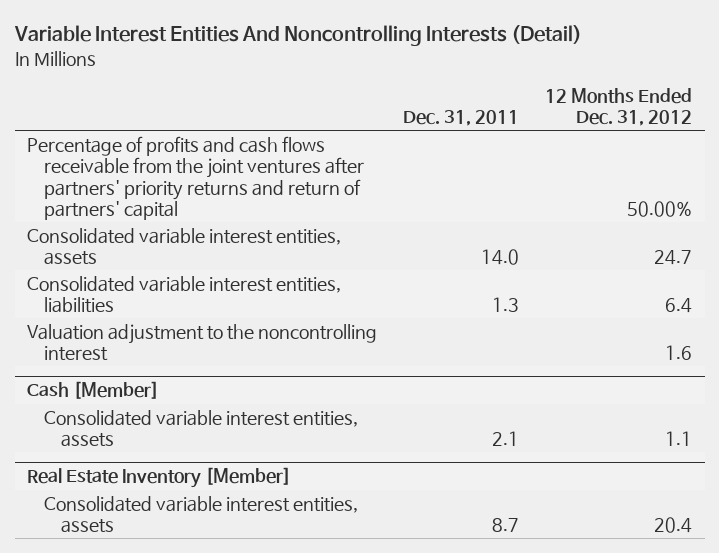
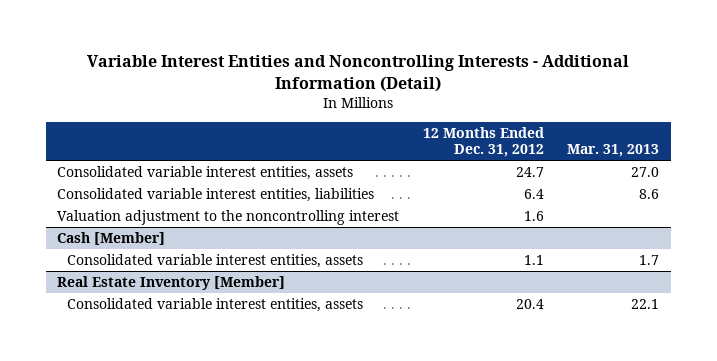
[13,25,582,47] Variable Interest Entities And Noncontrolling Interests (Detail) -> [87,55,630,92] Variable Interest Entities and Noncontrolling Interests - Additional Information (Detail)
[403,110,520,127] Dec. 31, 2011 -> none
none -> [567,144,660,158] Mar. 31, 2013
[27,135,365,220] Percentage of profits and cash flows receivable from the joint ventures after partners' priority returns and return of partners' capital -> none

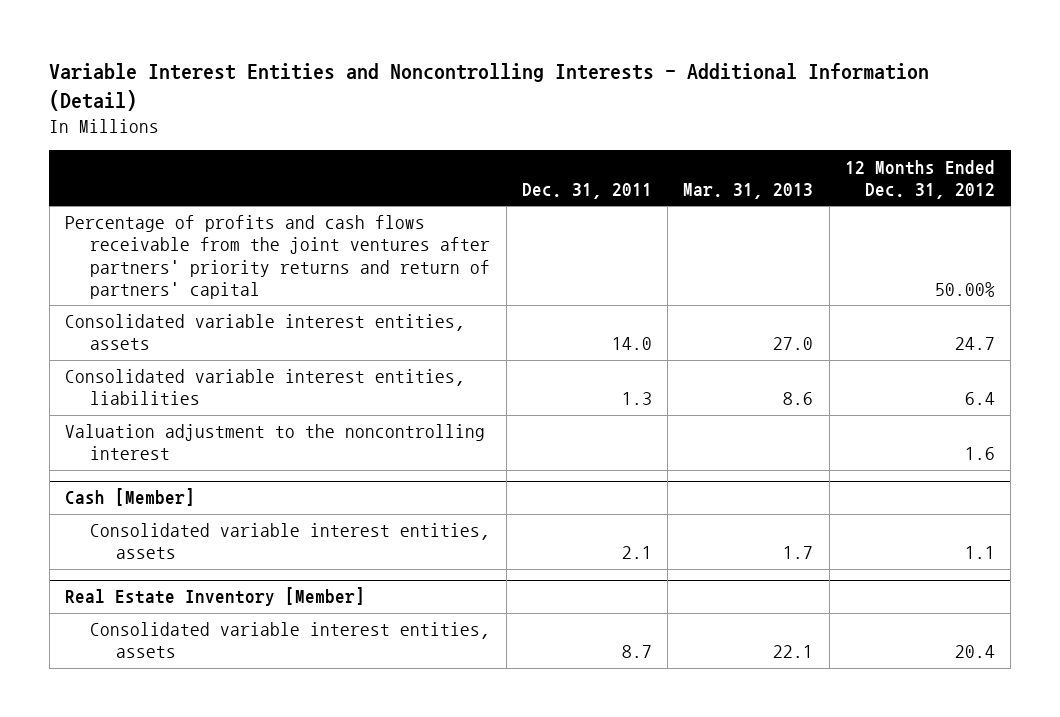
none -> [521,182,652,199] Dec. 31, 2011
none -> [64,215,491,299] Percentage of profits and cash flows receivable from the joint ventures after partners' priority returns and return of partners' capital

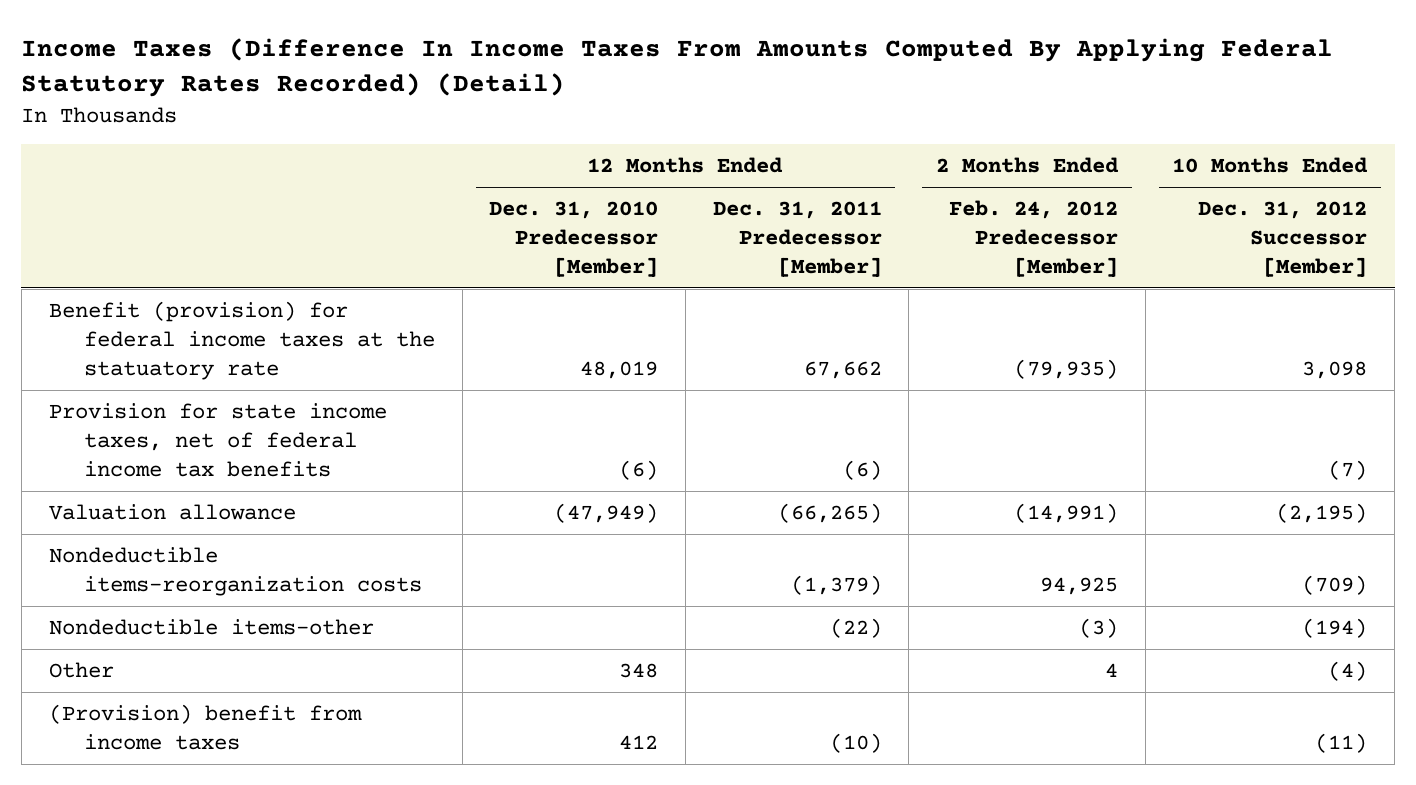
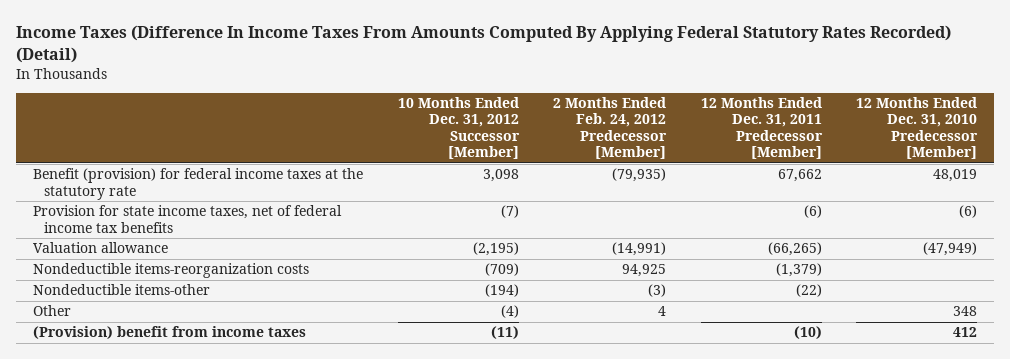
[48,301,435,380] Benefit (provision) for federal income taxes at the statuatory rate -> [33,168,364,200] Benefit (provision) for federal income taxes at the statutory rate

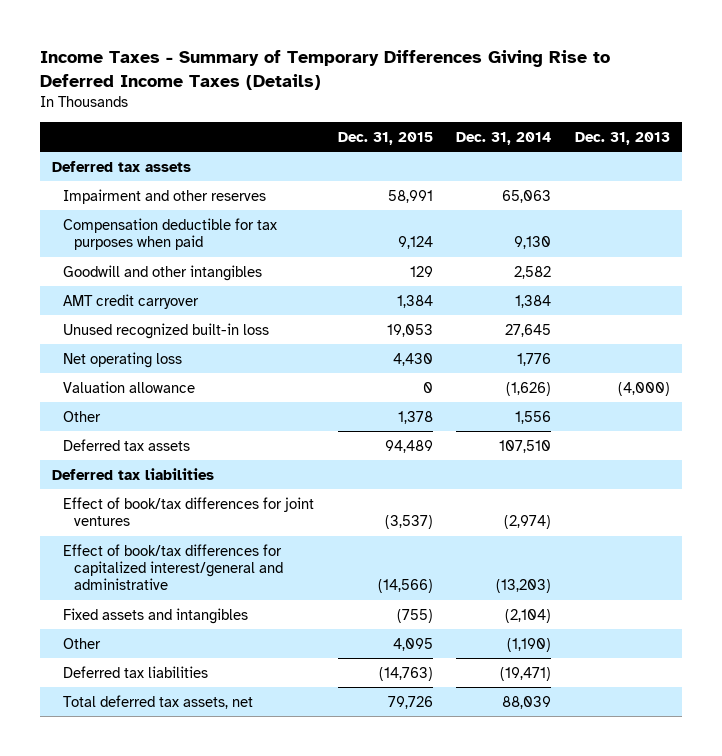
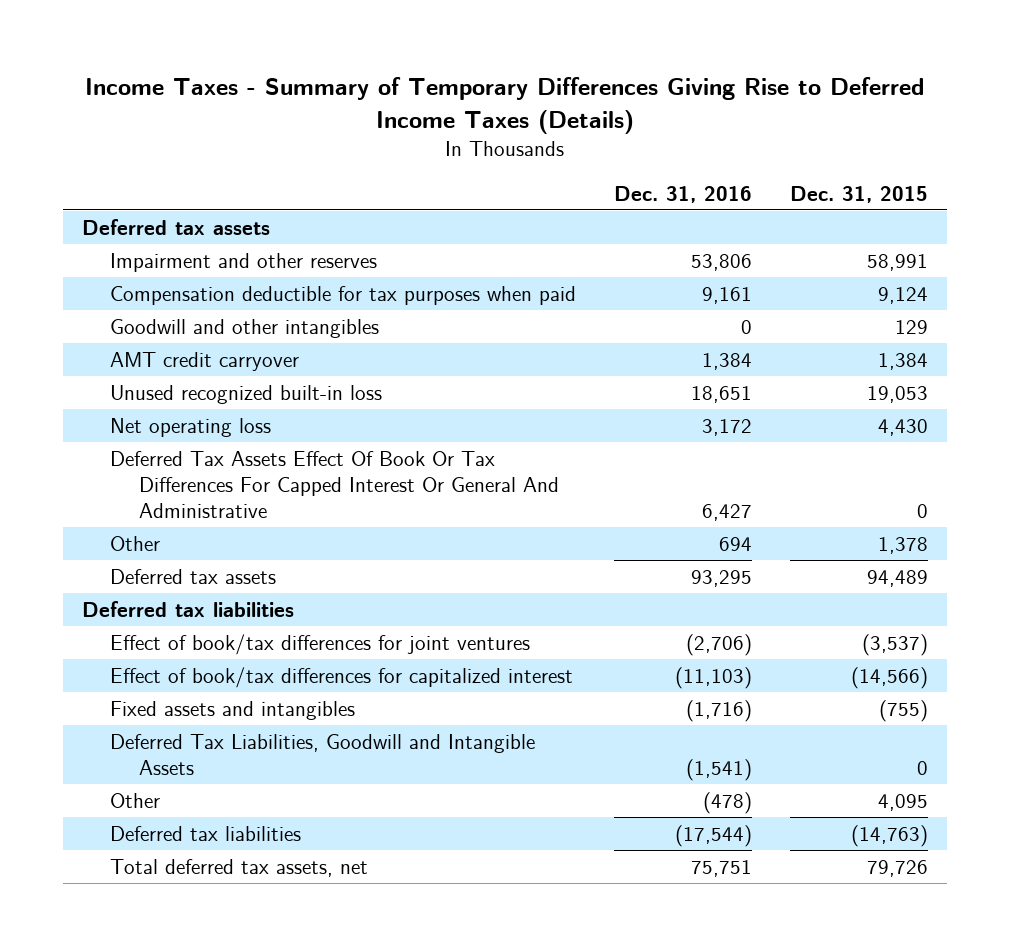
[456,131,552,145] Dec. 31, 2014 -> none
[575,131,671,145] Dec. 31, 2013 -> none
none -> [614,185,753,203] Dec. 31, 2016
[62,380,195,393] Valuation allowance -> none
none -> [110,450,559,518] Deferred Tax Assets Effect Of Book Or Tax Differences For Capped Interest Or General And Administrative
[62,543,283,591] Effect of book/tax differences for capitalized interest/general and administrative -> [110,666,574,688] Effect of book/tax differences for capitalized interest
none -> [110,733,536,775] Deferred Tax Liabilities, Goodwill and Intangible Assets

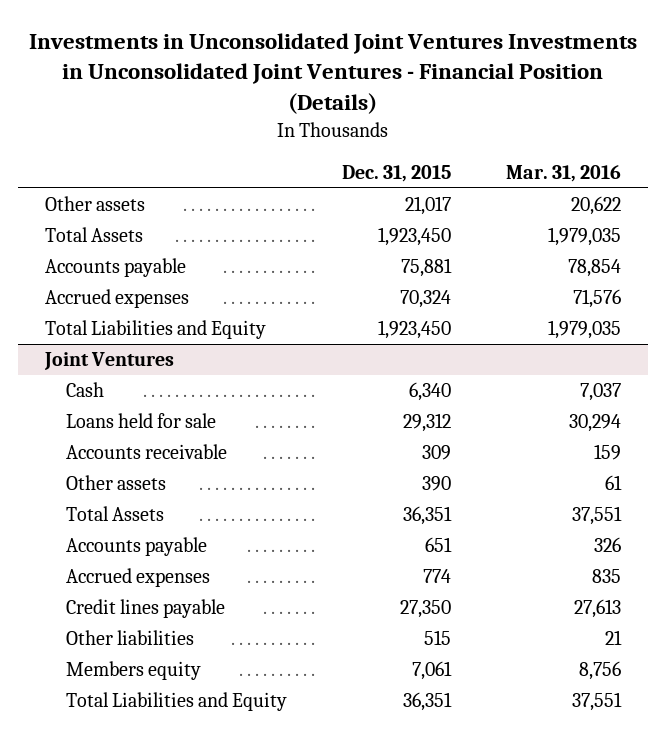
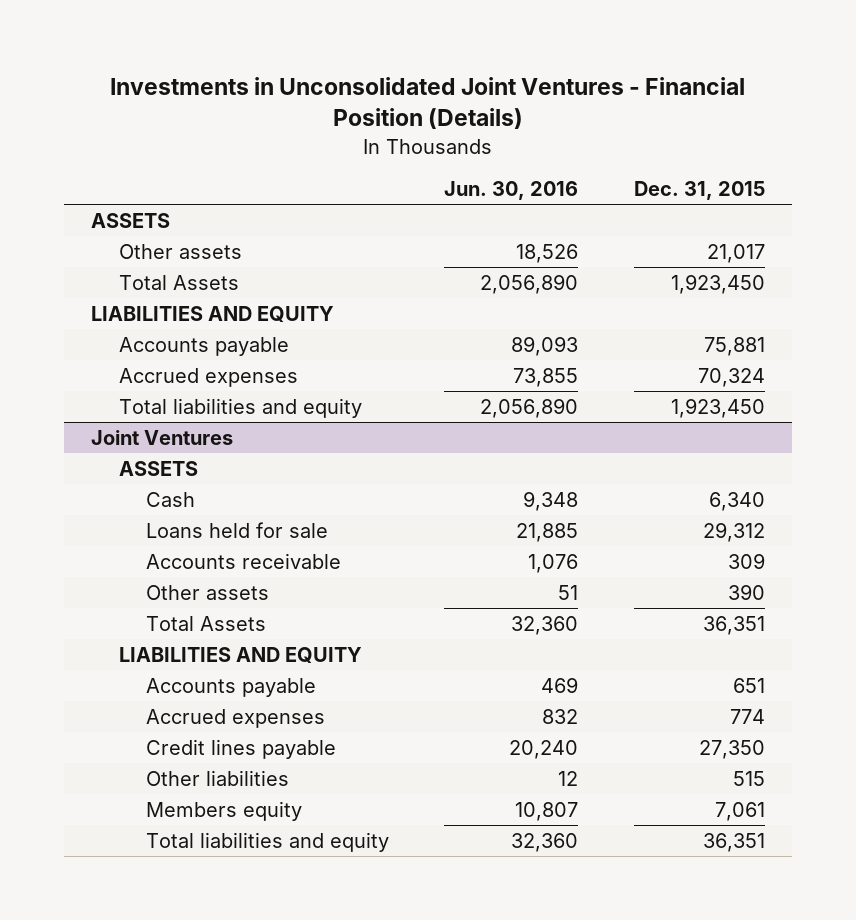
[28,32,637,115] Investments in Unconsolidated Joint Ventures Investments in Unconsolidated Joint Ventures - Financial Position (Details) -> [110,77,746,130] Investments in Unconsolidated Joint Ventures - Financial Position (Details)
[505,165,621,183] Mar. 31, 2016 -> none
none -> [444,181,579,201] Jun. 30, 2016
none -> [91,212,171,228] ASSETS
none -> [91,305,335,323] LIABILITIES AND EQUITY
[45,320,267,340] Total Liabilities and Equity -> [118,397,362,418] Total liabilities and equity
none -> [118,460,198,476] ASSETS
none -> [118,646,362,664] LIABILITIES AND EQUITY
[66,692,288,712] Total Liabilities and Equity -> [146,831,390,852] Total liabilities and equity

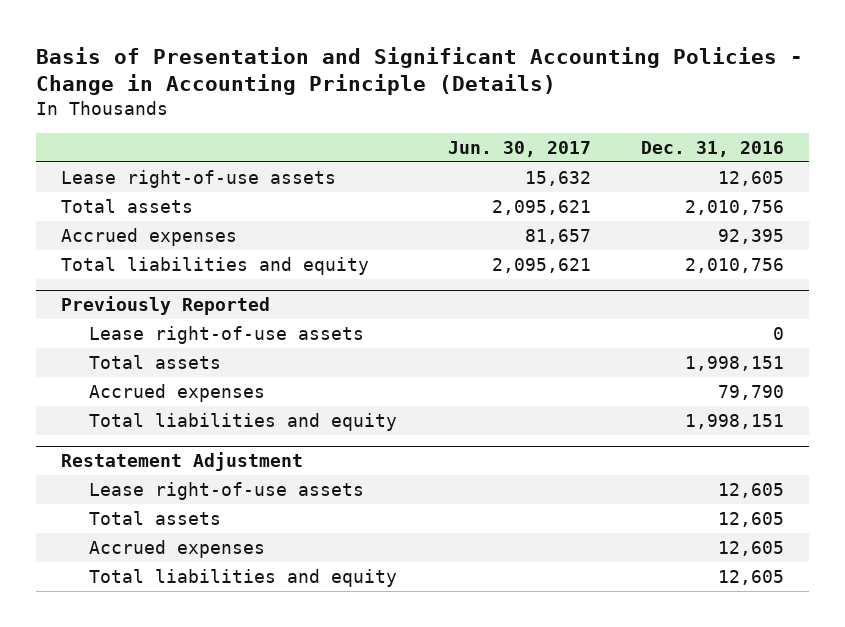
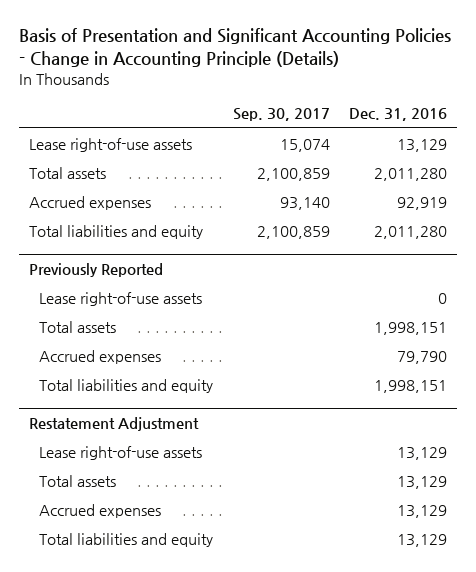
[447,140,591,157] Jun. 30, 2017 -> none
none -> [232,108,330,122] Sep. 30, 2017
[718,170,785,186] 12,605 -> [397,138,448,152] 13,129
[685,199,785,215] 2,010,756 -> [374,167,448,181] 2,011,280
[718,228,785,244] 92,395 -> [397,196,448,210] 92,919
[685,257,785,273] 2,010,756 -> [374,225,448,239] 2,011,280
[718,482,785,498] 12,605 -> [397,446,448,460] 13,129
[718,511,785,527] 12,605 -> [397,475,448,489] 13,129
[718,540,785,556] 12,605 -> [397,504,448,518] 13,129
[718,569,785,585] 12,605 -> [397,533,448,547] 13,129

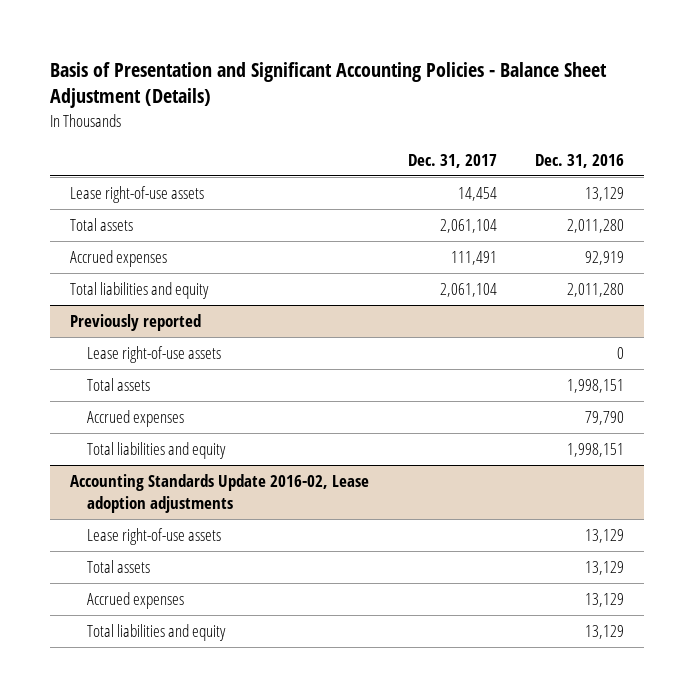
[18,28,451,68] Basis of Presentation and Significant Accounting Policies - Change in Accounting Principle (Details) -> [50,61,608,109] Basis of Presentation and Significant Accounting Policies - Balance Sheet Adjustment (Details)
[232,108,330,122] Sep. 30, 2017 -> none
none -> [407,153,497,168] Dec. 31, 2017
[28,262,163,277] Previously Reported -> [69,314,201,332] Previously reported
[28,416,199,431] Restatement Adjustment -> none
none -> [69,474,369,513] Accounting Standards Update 2016-02, Lease adoption adjustments

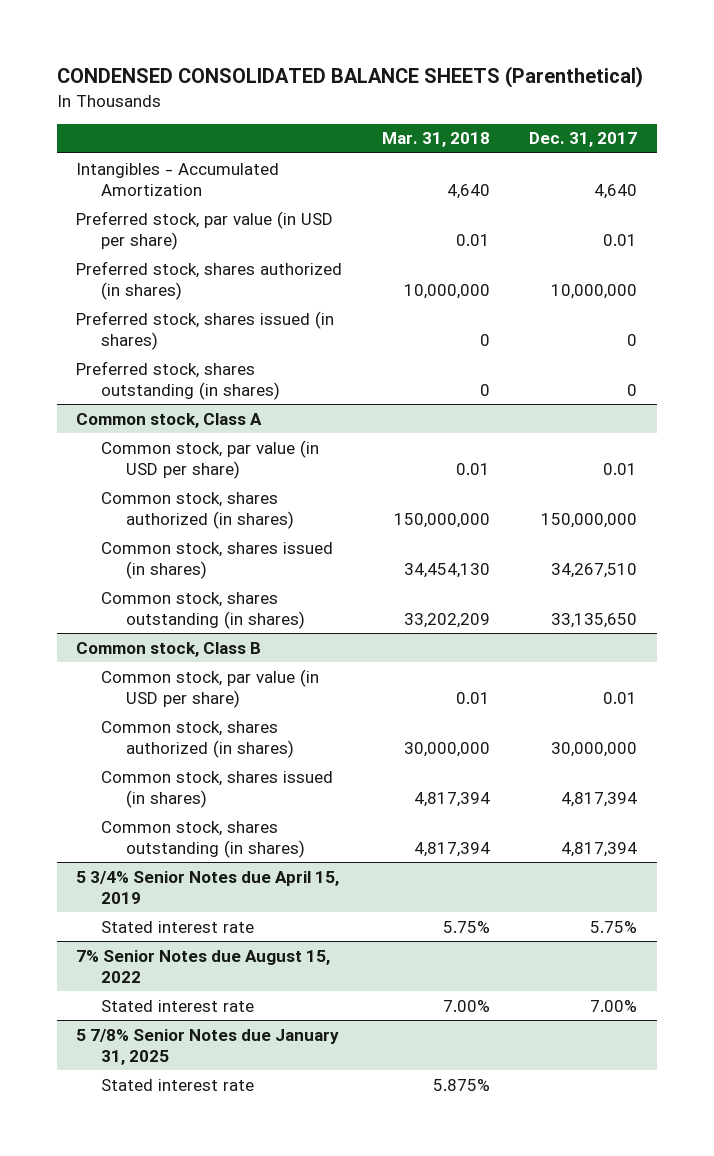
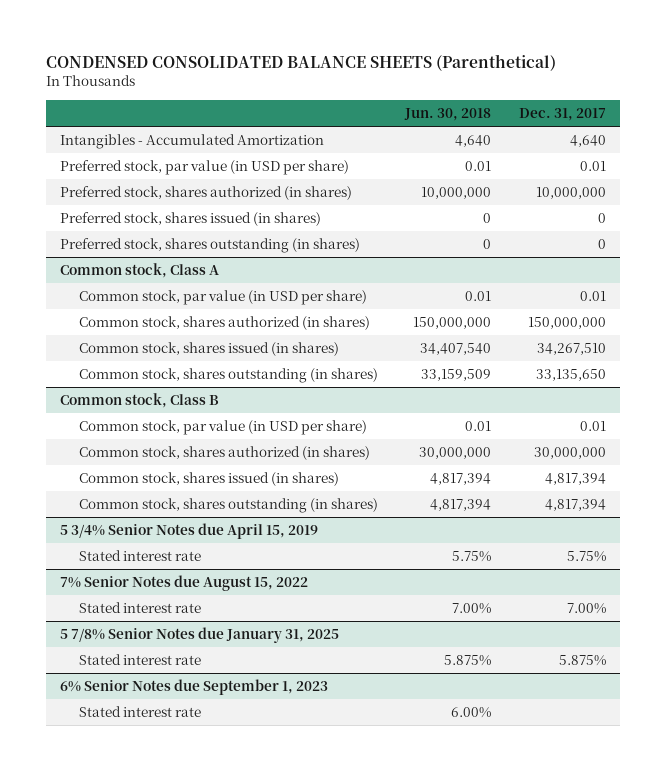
[381,132,490,148] Mar. 31, 2018 -> none
none -> [404,107,492,121] Jun. 30, 2018
none -> [78,654,201,666] Stated interest rate
none -> [60,679,329,696] 6% Senior Notes due September 1, 2023

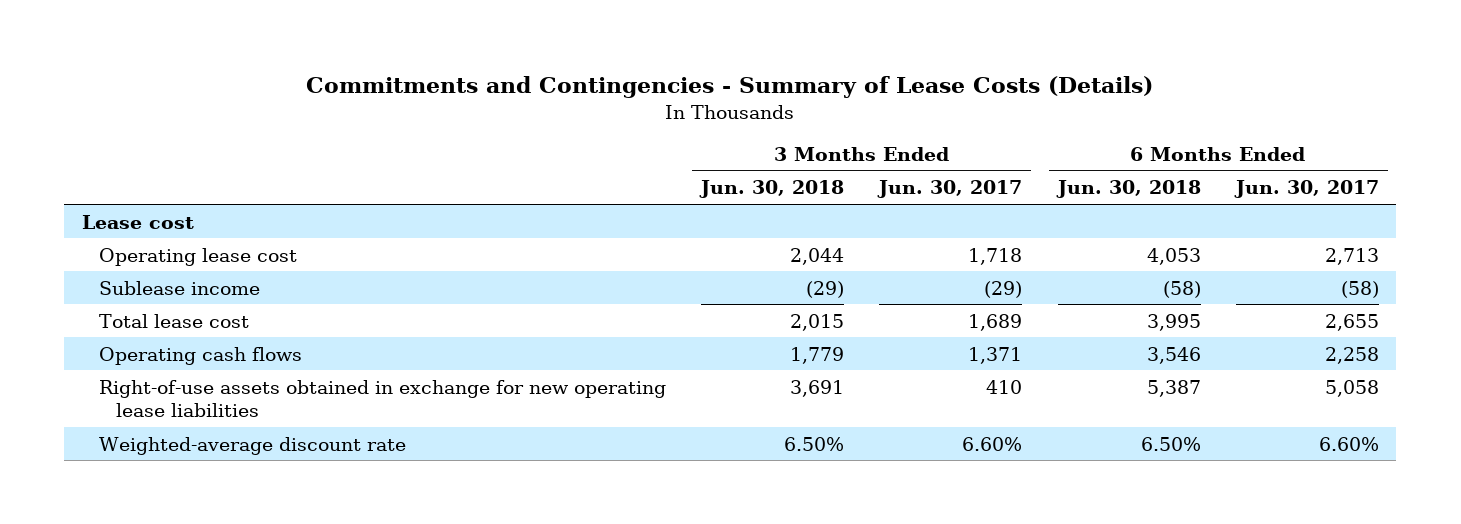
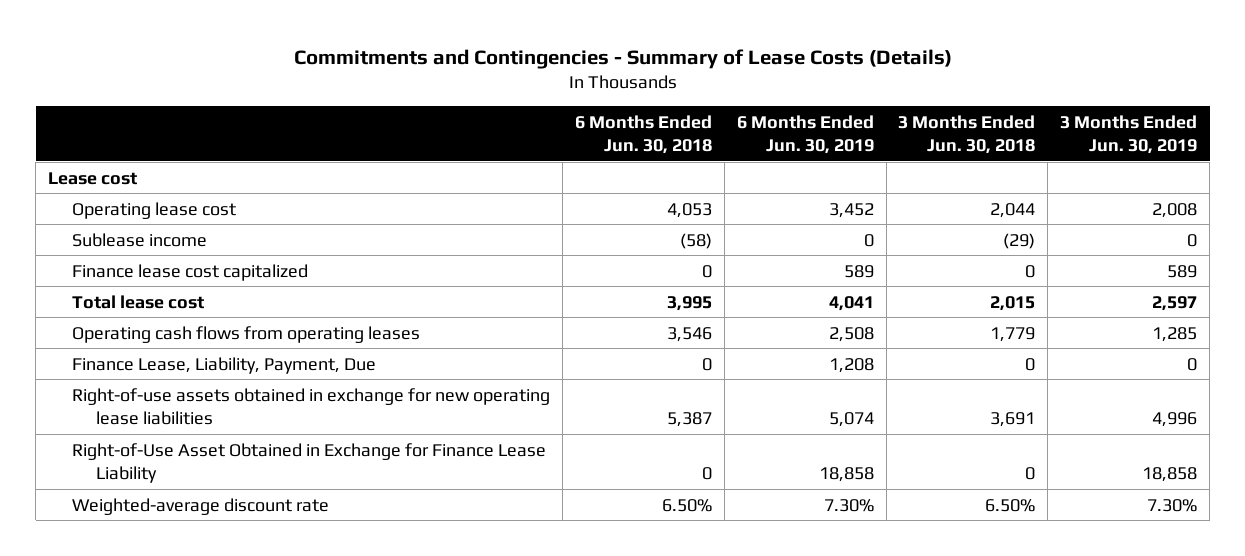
[877,180,1023,199] Jun. 30, 2017 -> none
[1233,180,1379,199] Jun. 30, 2017 -> none
none -> [736,114,874,154] 6 Months Ended Jun. 30, 2019
none -> [1060,114,1198,154] 3 Months Ended Jun. 30, 2019
none -> [72,263,309,281] Finance lease cost capitalized
[99,346,303,365] Operating cash flows -> [72,325,421,343] Operating cash flows from operating leases
none -> [72,356,377,374] Finance Lease, Liability, Payment, Due
none -> [72,442,547,483] Right-of-Use Asset Obtained in Exchange for Finance Lease Liability

